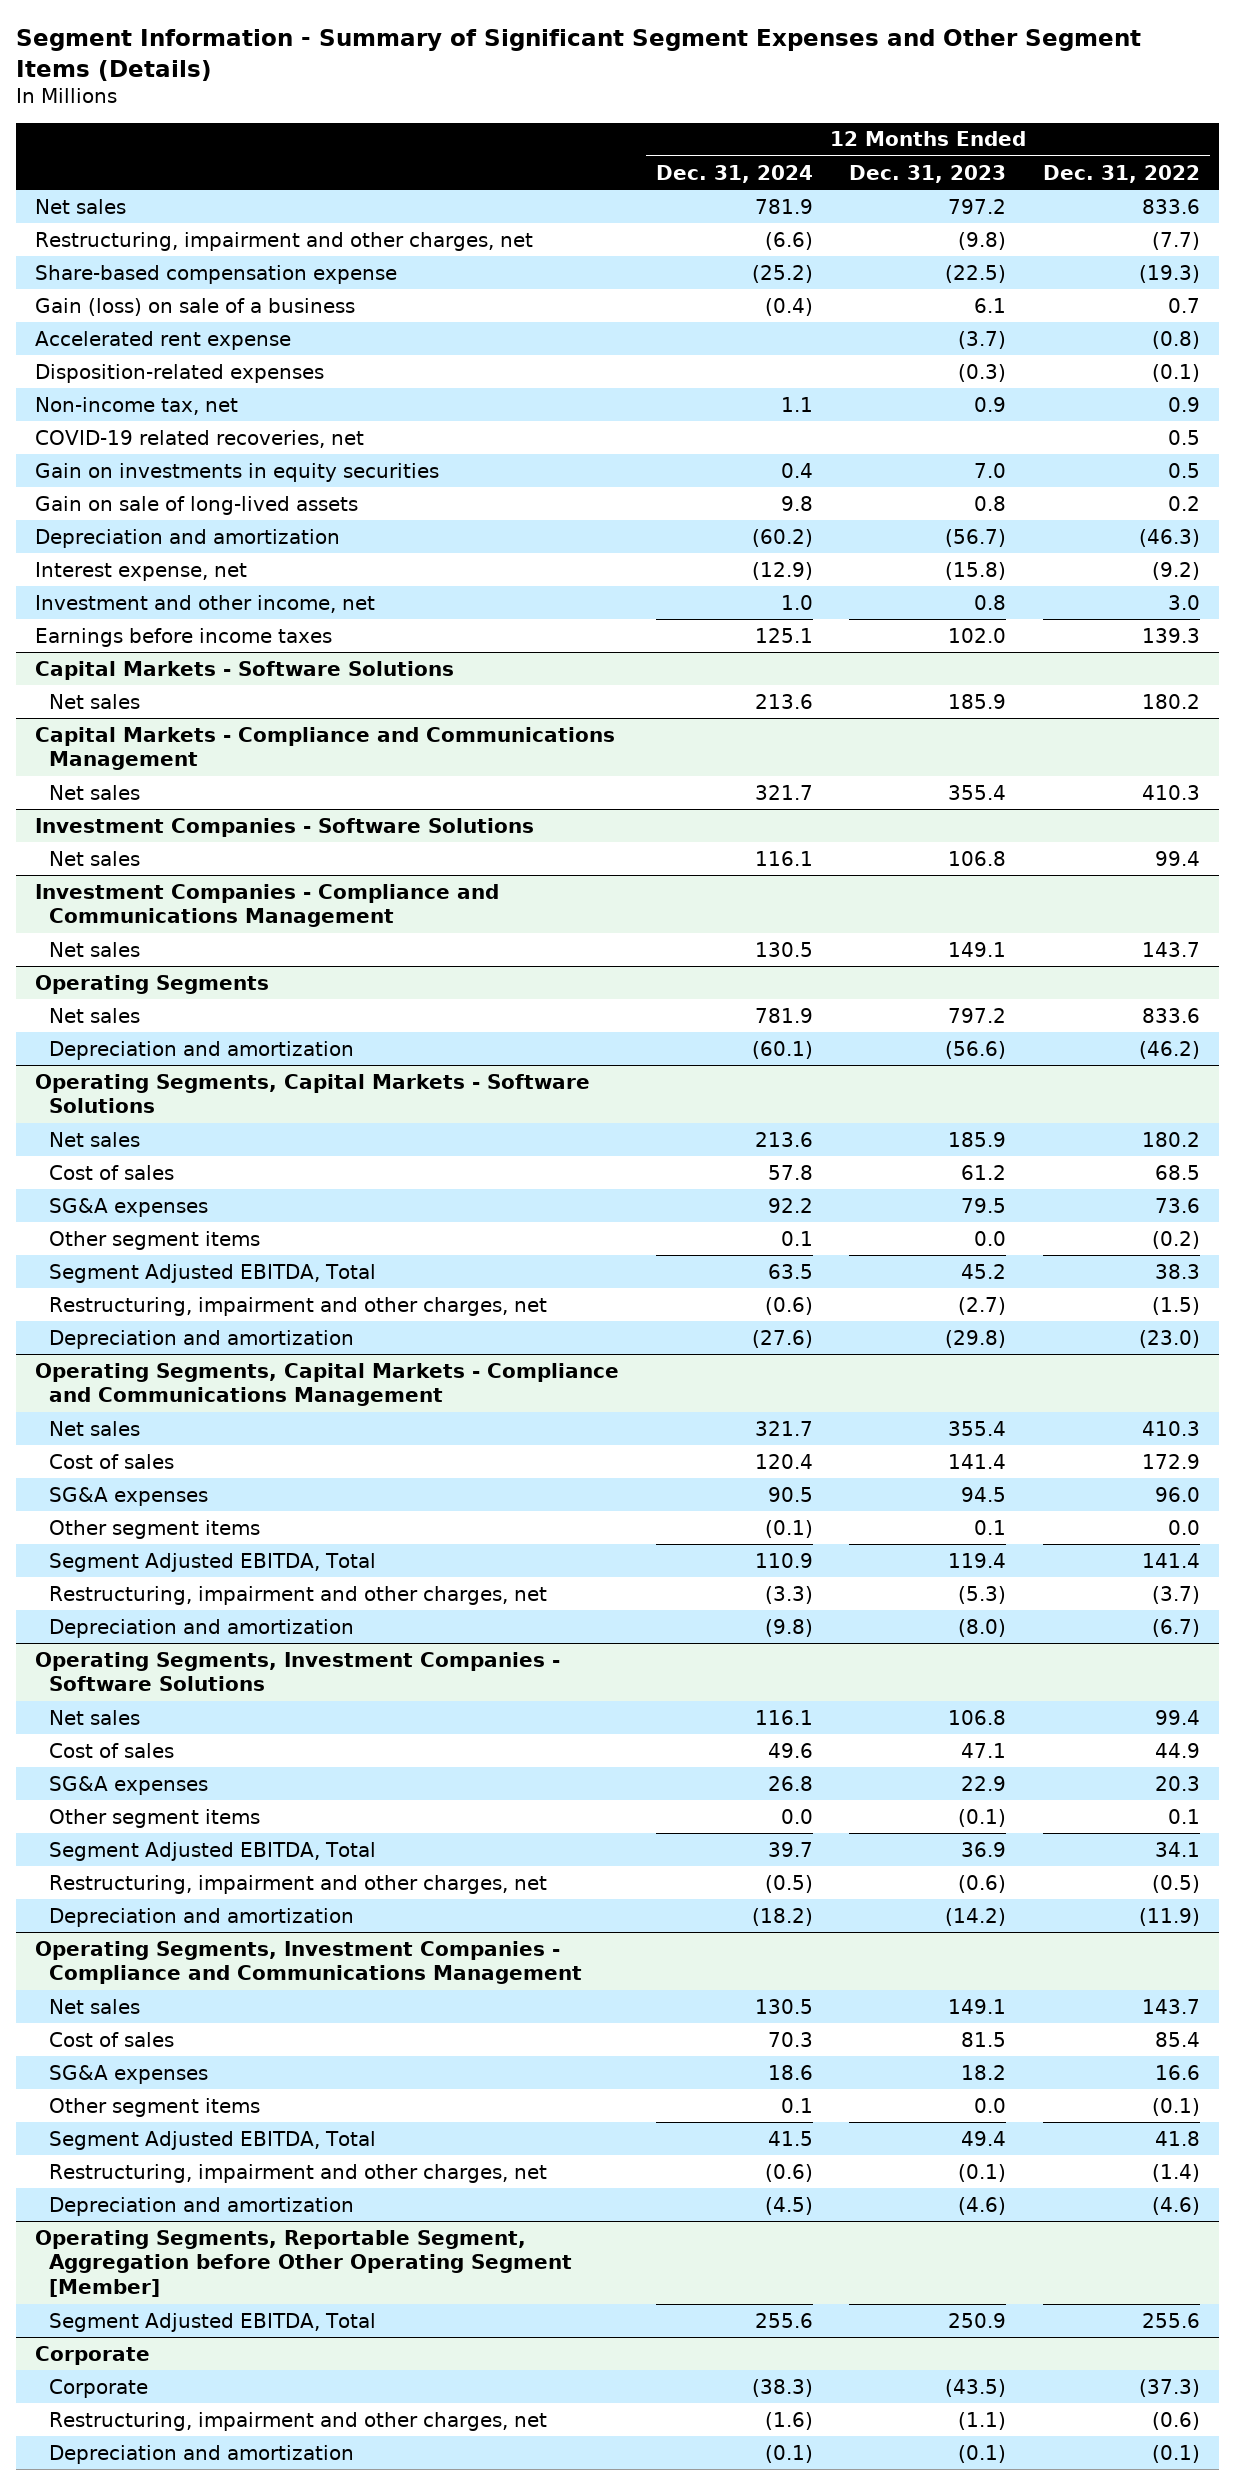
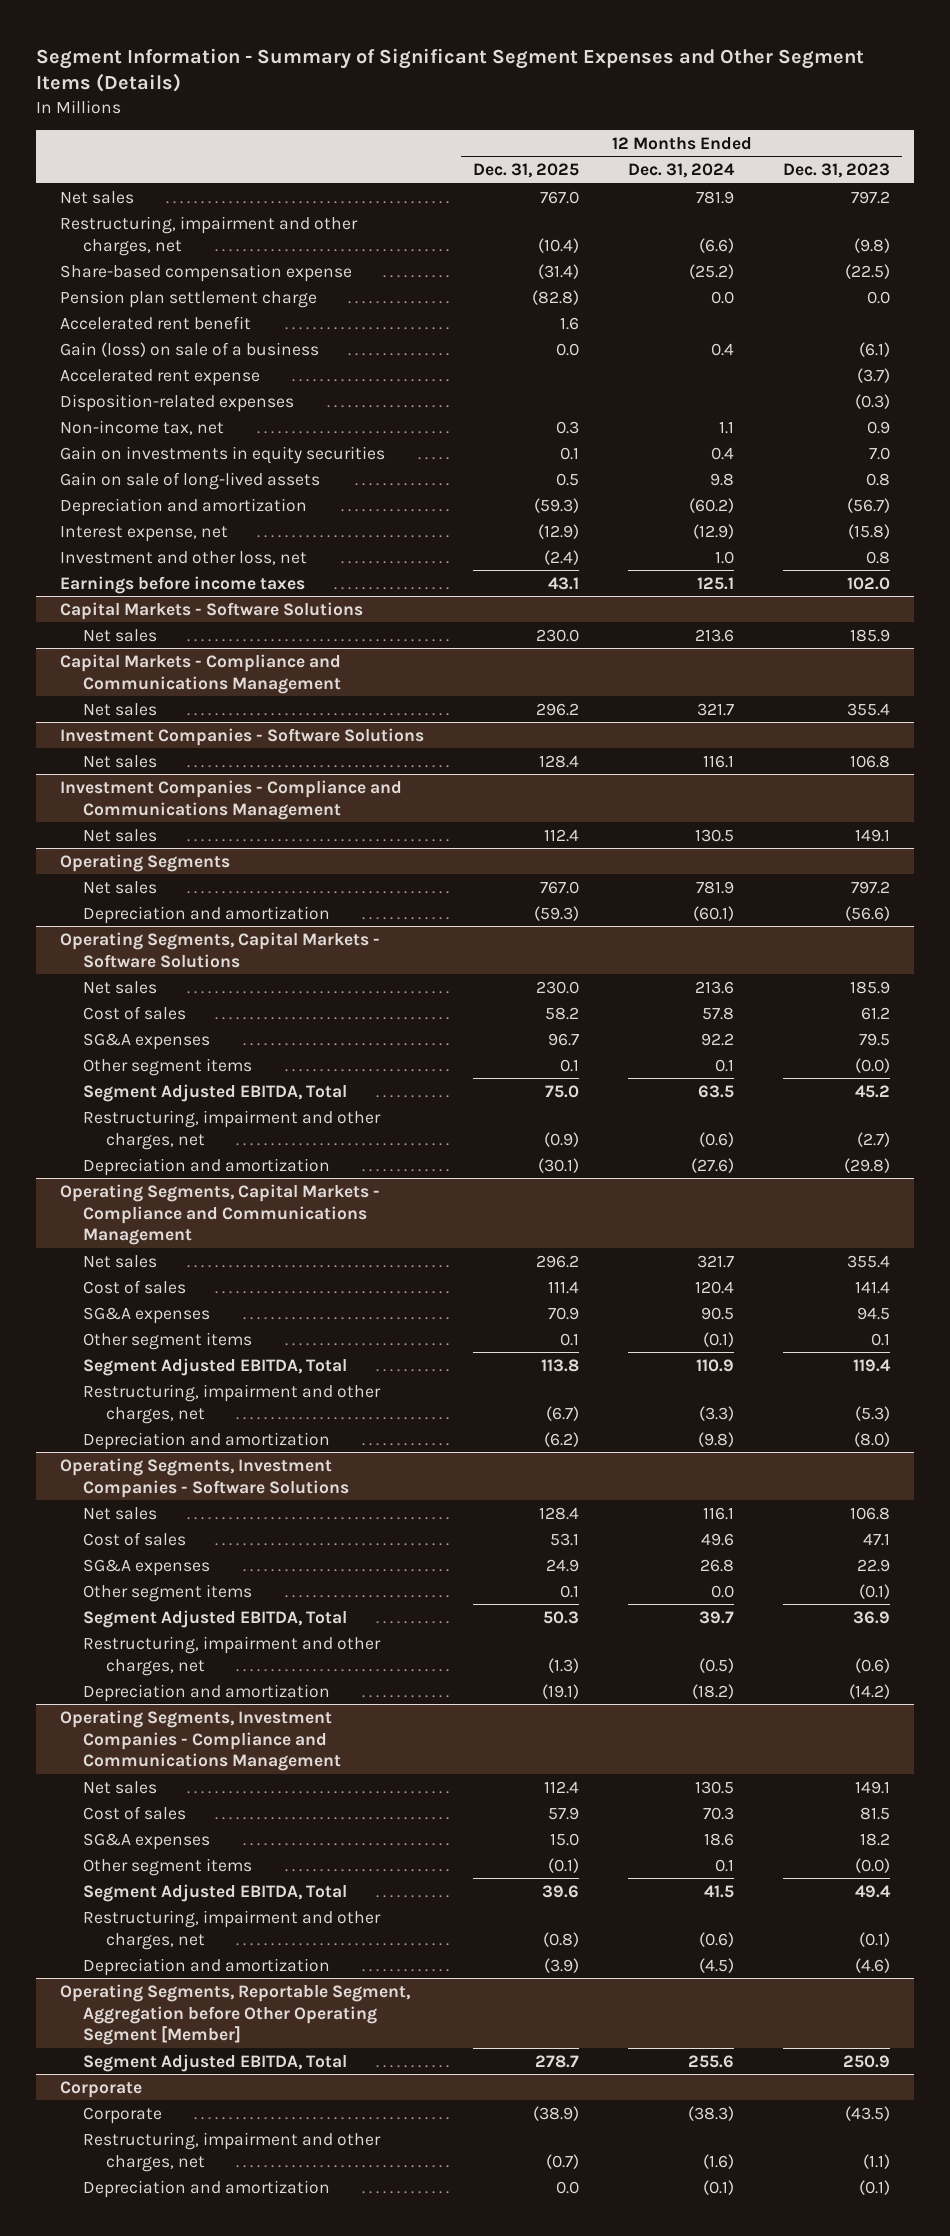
[1043,164,1201,183] Dec. 31, 2022 -> none
none -> [473,163,580,179] Dec. 31, 2025
none -> [60,289,318,308] Pension plan settlement charge
none -> [60,315,252,330] Accelerated rent benefit
[764,297,813,316] (0.4) -> [711,342,735,356] 0.4
[974,297,1007,313] 6.1 -> [858,341,890,357] (6.1)
[34,429,364,448] COVID-19 related recoveries, net -> none
[34,594,375,613] Investment and other income, net -> [60,550,308,565] Investment and other loss, net
[974,1230,1007,1246] 0.0 -> [854,1057,890,1073] (0.0)
[974,2097,1007,2113] 0.0 -> [854,1857,890,1873] (0.0)

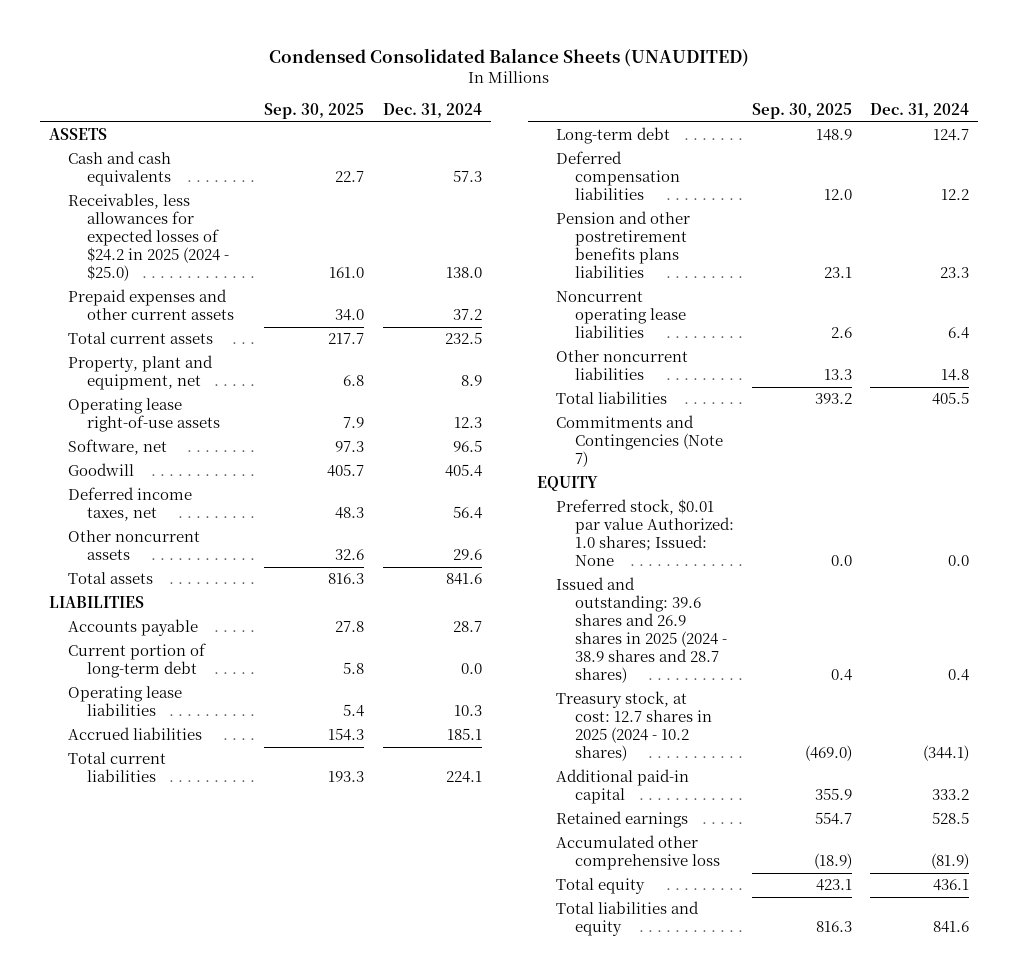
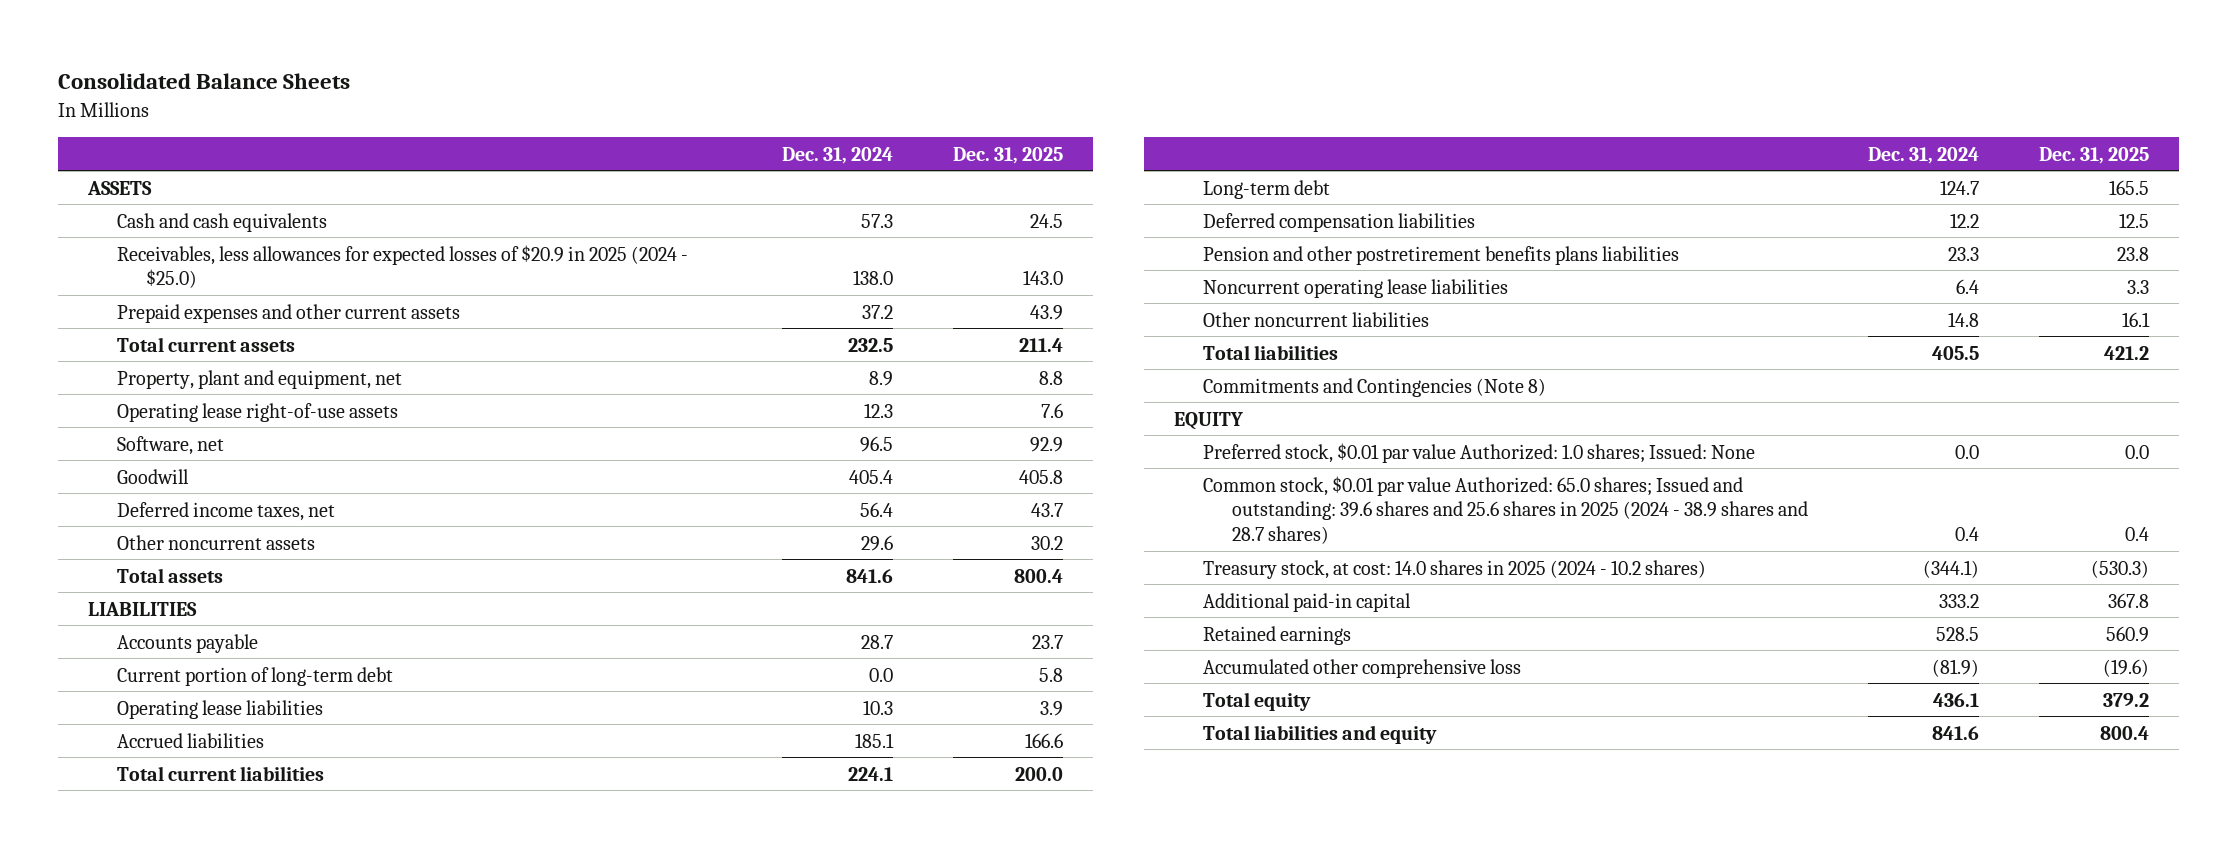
[269,47,750,67] Condensed Consolidated Balance Sheets (UNAUDITED) -> [58,73,351,90] Consolidated Balance Sheets
[264,102,365,119] Sep. 30, 2025 -> none
none -> [953,146,1064,164] Dec. 31, 2025
[68,193,230,282] Receivables, less allowances for expected losses of $24.2 in 2025 (2024 - $25.0) -> [117,244,689,289] Receivables, less allowances for expected losses of $20.9 in 2025 (2024 - $25.0)
[555,415,723,468] Commitments and Contingencies (Note 7) -> [1202,377,1546,397] Commitments and Contingencies (Note 8)
[555,577,727,684] Issued and outstanding: 39.6 shares and 26.9 shares in 2025 (2024 - 38.9 shares and 28.7 shares) -> [1202,475,1808,545] Common stock, $0.01 par value Authorized: 65.0 shares; Issued and outstanding: 39.6 shares and 25.6 shares in 2025 (2024 - 38.9 shares and 28.7 shares)
[555,691,712,762] Treasury stock, at cost: 12.7 shares in 2025 (2024 - 10.2 shares) -> [1202,559,1706,579] Treasury stock, at cost: 14.0 shares in 2025 (2024 - 10.2 shares)

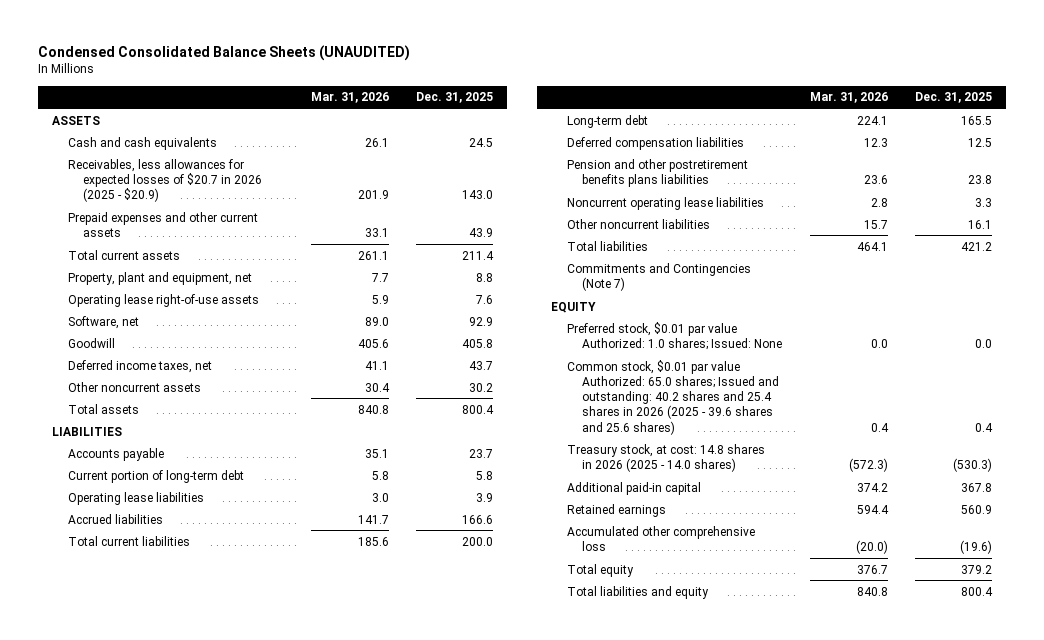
[58,73,351,90] Consolidated Balance Sheets -> [38,45,411,62] Condensed Consolidated Balance Sheets (UNAUDITED)
[782,146,894,164] Dec. 31, 2024 -> none
none -> [310,92,389,104] Mar. 31, 2026
[117,244,689,289] Receivables, less allowances for expected losses of $20.9 in 2025 (2024 - $25.0) -> [67,158,263,203] Receivables, less allowances for expected losses of $20.7 in 2026 (2025 - $20.9)
[1202,377,1546,397] Commitments and Contingencies (Note 8) -> [566,262,751,291] Commitments and Contingencies (Note 7)
[1202,475,1808,545] Common stock, $0.01 par value Authorized: 65.0 shares; Issued and outstanding: 39.6 shares and 25.6 shares in 2025 (2024 - 38.9 shares and 28.7 shares) -> [566,359,780,435] Common stock, $0.01 par value Authorized: 65.0 shares; Issued and outstanding: 40.2 shares and 25.4 shares in 2026 (2025 - 39.6 shares and 25.6 shares)
[1202,559,1706,579] Treasury stock, at cost: 14.0 shares in 2025 (2024 - 10.2 shares) -> [566,443,765,472] Treasury stock, at cost: 14.8 shares in 2026 (2025 - 14.0 shares)

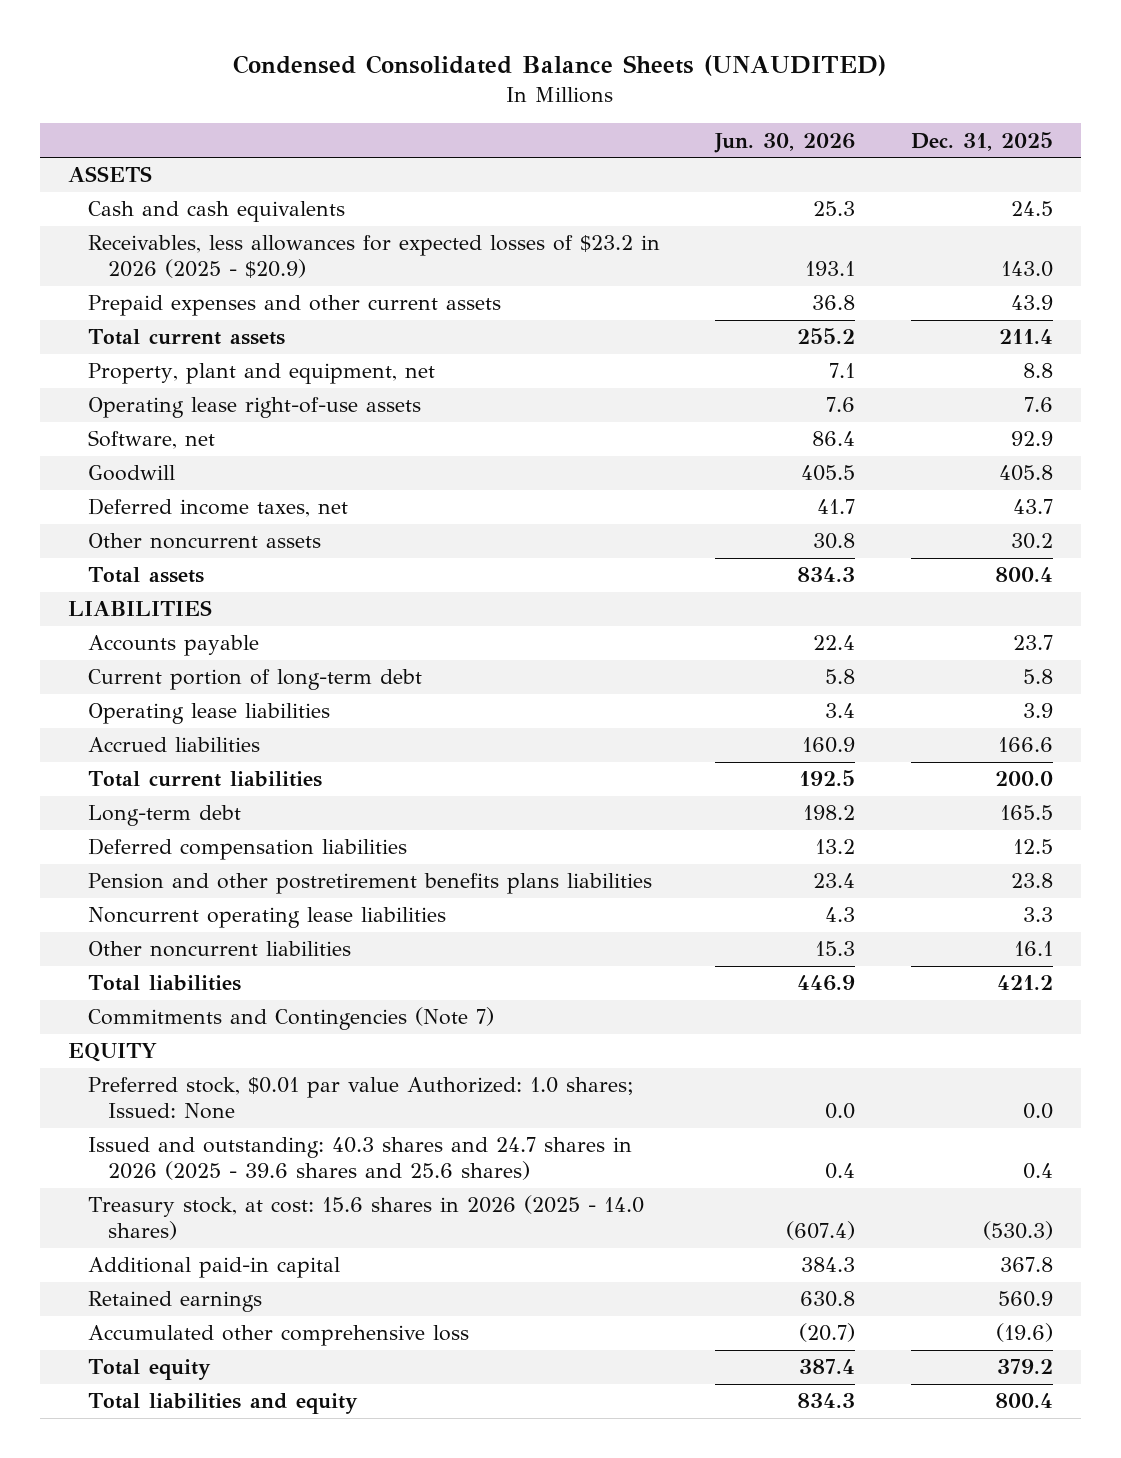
[310,92,389,104] Mar. 31, 2026 -> none
none -> [714,132,856,153] Jun. 30, 2026
[67,158,263,203] Receivables, less allowances for expected losses of $20.7 in 2026 (2025 - $20.9) -> [87,235,660,279] Receivables, less allowances for expected losses of $23.2 in 2026 (2025 - $20.9)
[566,359,780,435] Common stock, $0.01 par value Authorized: 65.0 shares; Issued and outstanding: 40.2 shares and 25.4 shares in 2026 (2025 - 39.6 shares and 25.6 shares) -> [87,1137,632,1181] Issued and outstanding: 40.3 shares and 24.7 shares in 2026 (2025 - 39.6 shares and 25.6 shares)
[566,443,765,472] Treasury stock, at cost: 14.8 shares in 2026 (2025 - 14.0 shares) -> [87,1195,644,1241] Treasury stock, at cost: 15.6 shares in 2026 (2025 - 14.0 shares)

